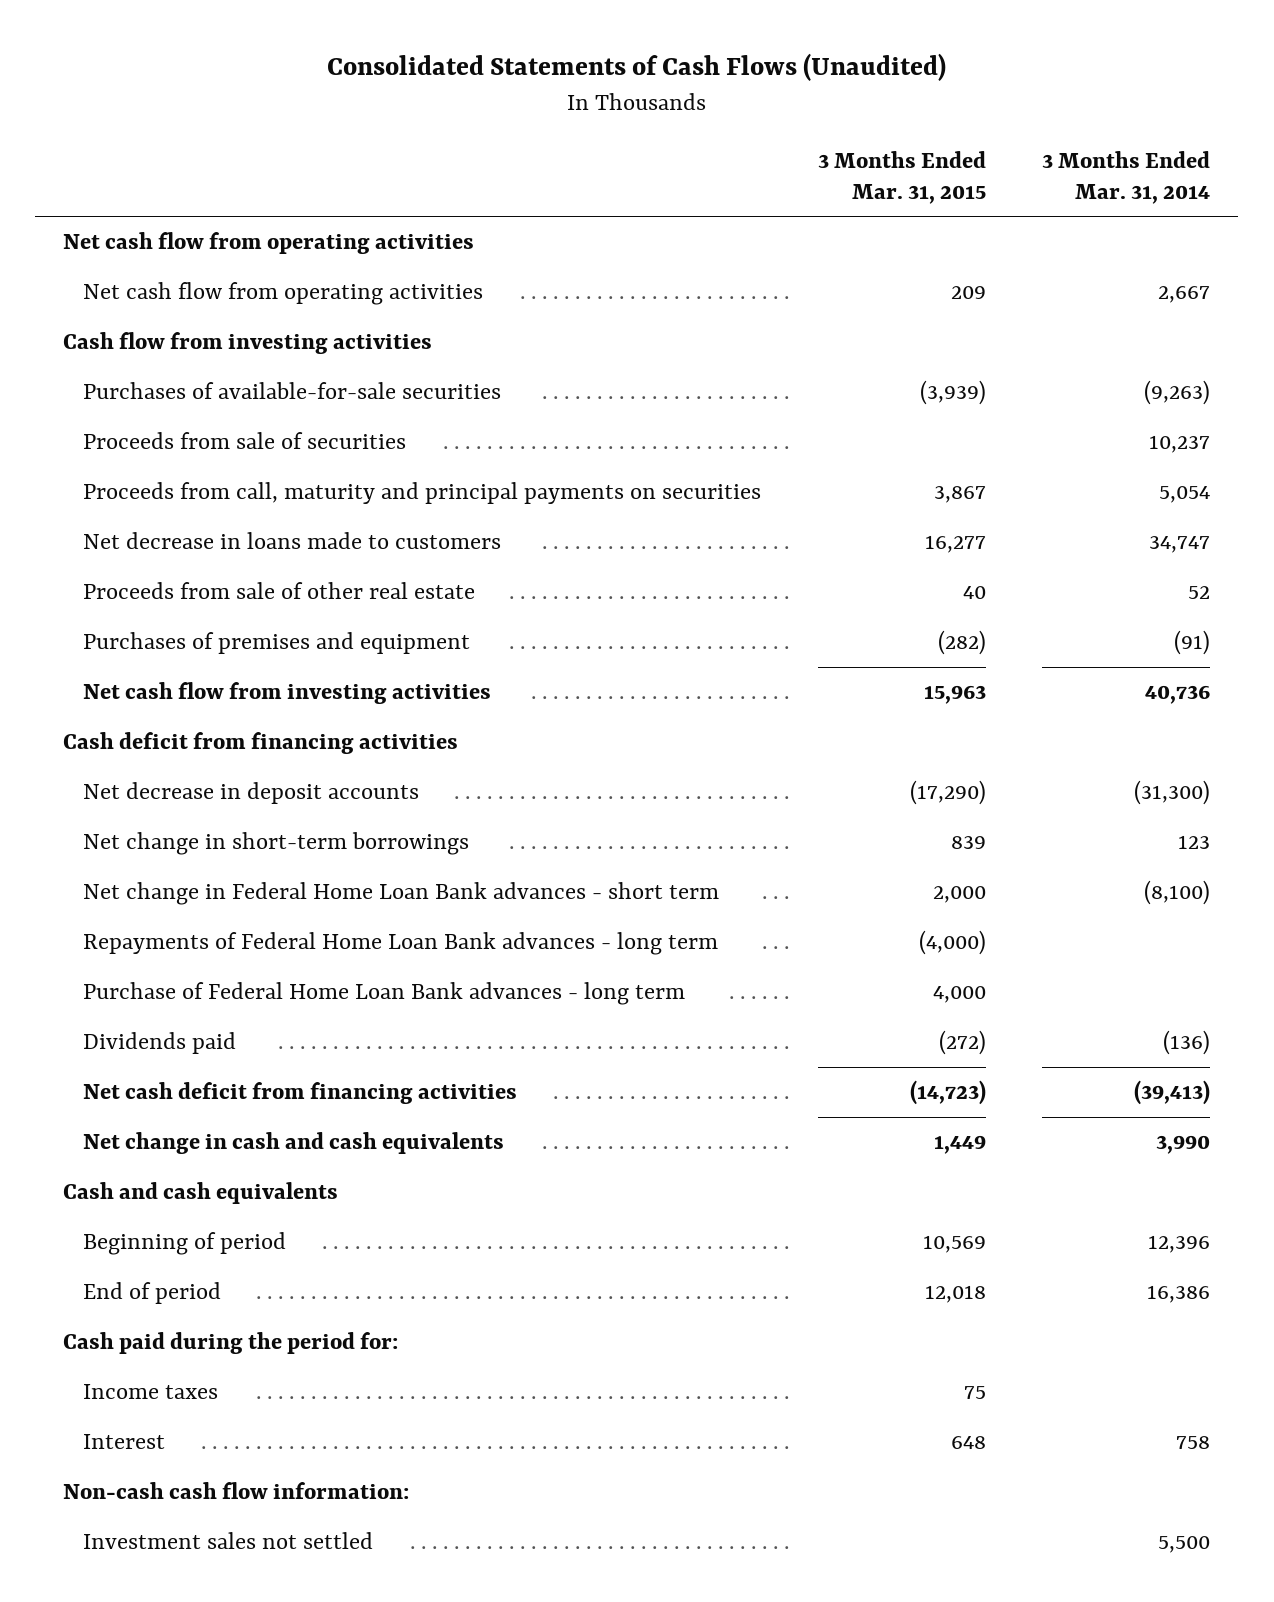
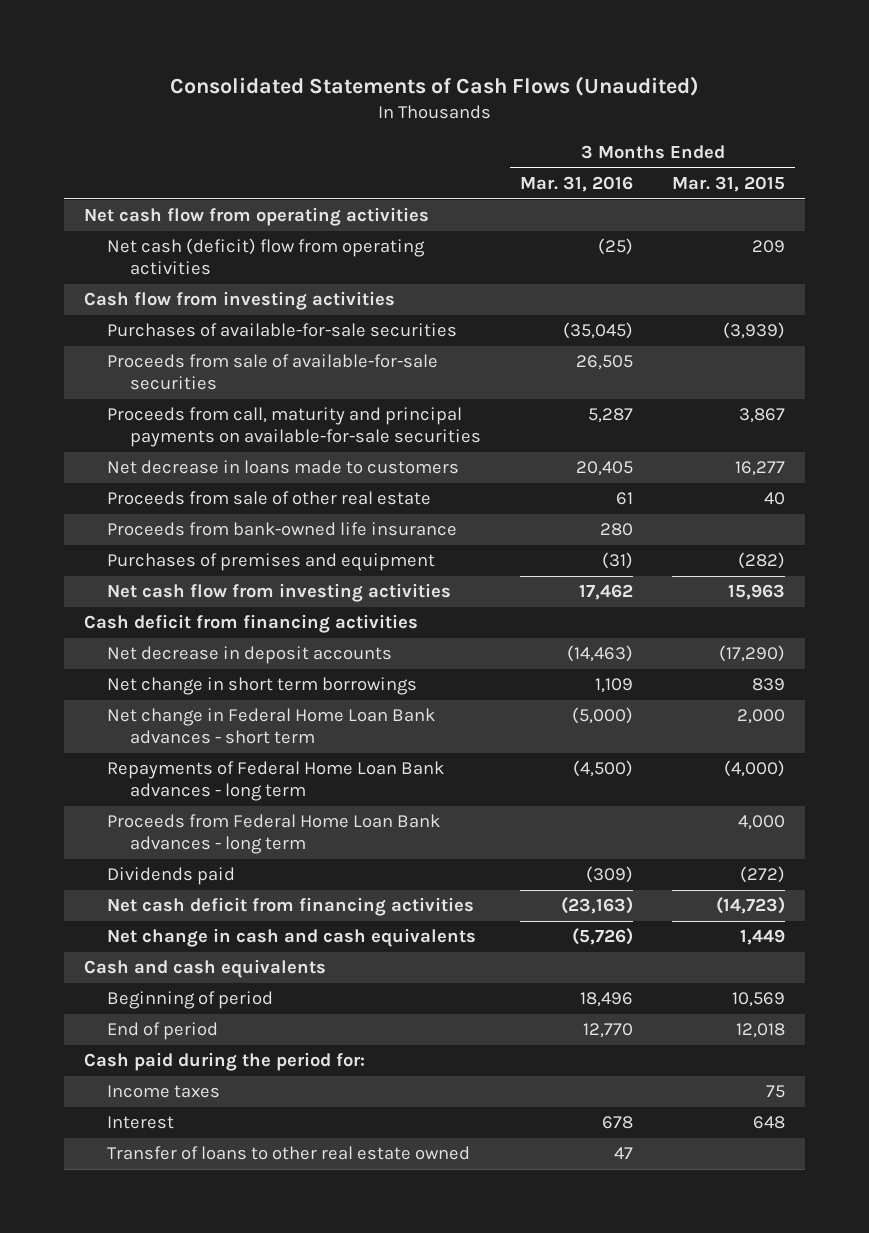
[1042,151,1211,204] 3 Months Ended Mar. 31, 2014 -> none
none -> [520,176,634,193] Mar. 31, 2016
[82,282,483,306] Net cash flow from operating activities -> [106,238,425,276] Net cash (deficit) flow from operating activities
[82,432,406,450] Proceeds from sale of securities -> [106,354,438,391] Proceeds from sale of available-for-sale securities
[82,482,761,505] Proceeds from call, maturity and principal payments on securities -> [106,407,482,448] Proceeds from call, maturity and principal payments on available-for-sale securities
none -> [106,522,457,537] Proceeds from bank-owned life insurance
[82,832,469,856] Net change in short-term borrowings -> [106,677,417,696] Net change in short term borrowings
[82,982,685,1006] Purchase of Federal Home Loan Bank advances - long term -> [106,814,440,855] Proceeds from Federal Home Loan Bank advances - long term
[63,1482,410,1500] Non-cash cash flow information: -> none
[82,1532,373,1550] Investment sales not settled -> none
none -> [106,1146,470,1161] Transfer of loans to other real estate owned

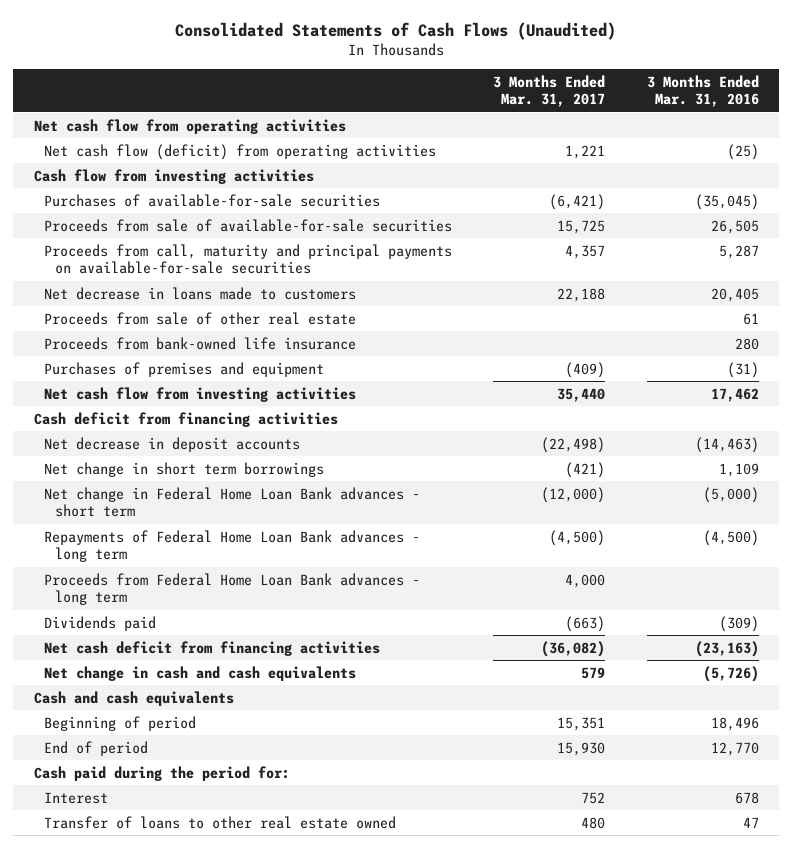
[672,176,786,193] Mar. 31, 2015 -> none
none -> [493,75,606,108] 3 Months Ended Mar. 31, 2017
[106,238,425,276] Net cash (deficit) flow from operating activities -> [44,143,437,160] Net cash flow (deficit) from operating activities
[106,1085,220,1099] Income taxes -> none

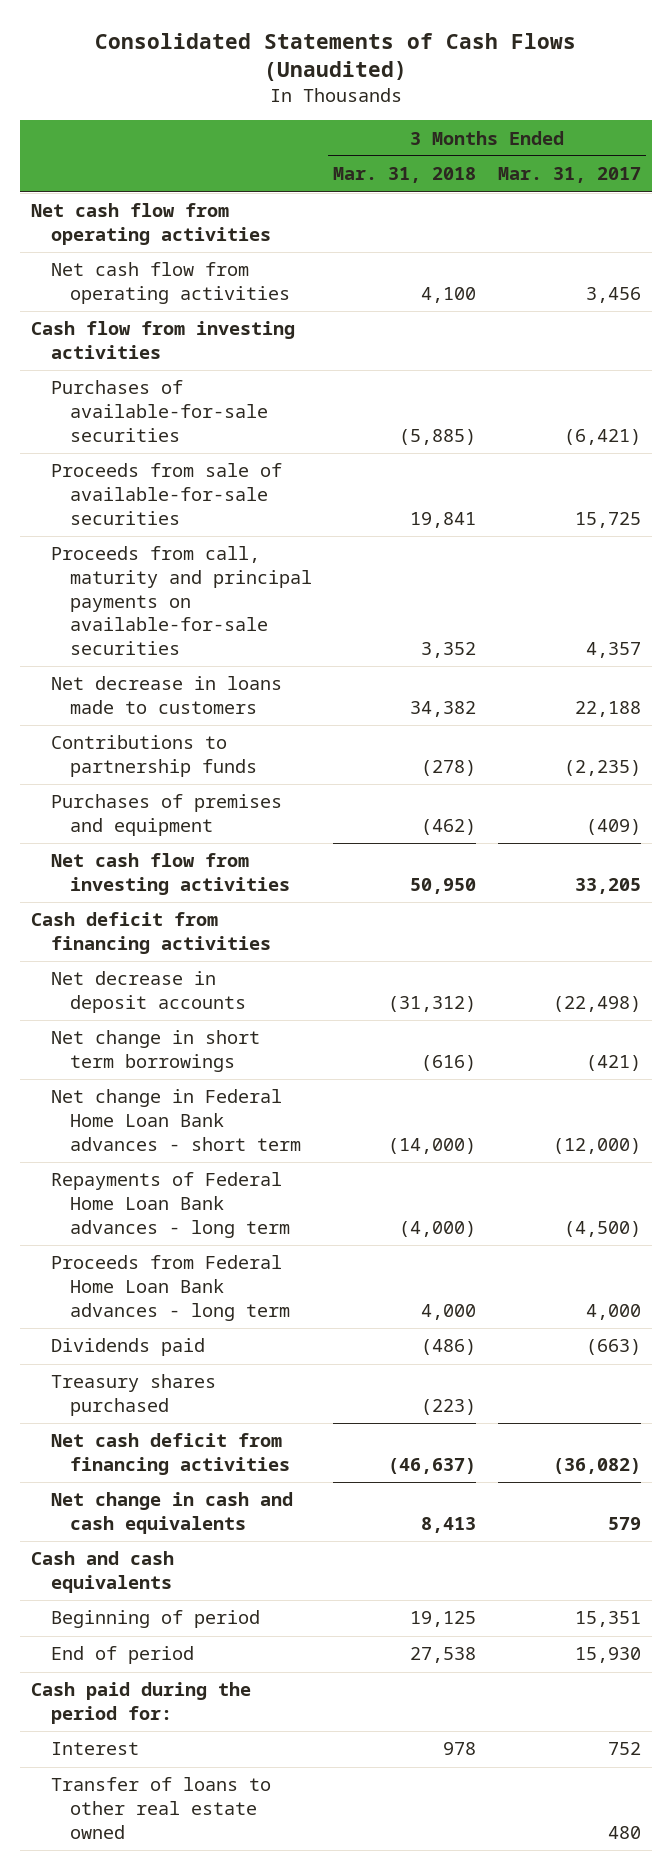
[646,75,759,108] 3 Months Ended Mar. 31, 2016 -> none
none -> [333,167,477,184] Mar. 31, 2018
[44,143,437,160] Net cash flow (deficit) from operating activities -> [50,262,290,305] Net cash flow from operating activities
[565,144,606,159] 1,221 -> [585,287,641,304] 3,456
[44,311,357,325] Proceeds from sale of other real estate -> none
[44,336,357,350] Proceeds from bank-owned life insurance -> none
none -> [50,735,257,778] Contributions to partnership funds
[557,387,606,402] 35,440 -> [574,878,641,895] 33,205
none -> [50,1374,216,1417] Treasury shares purchased

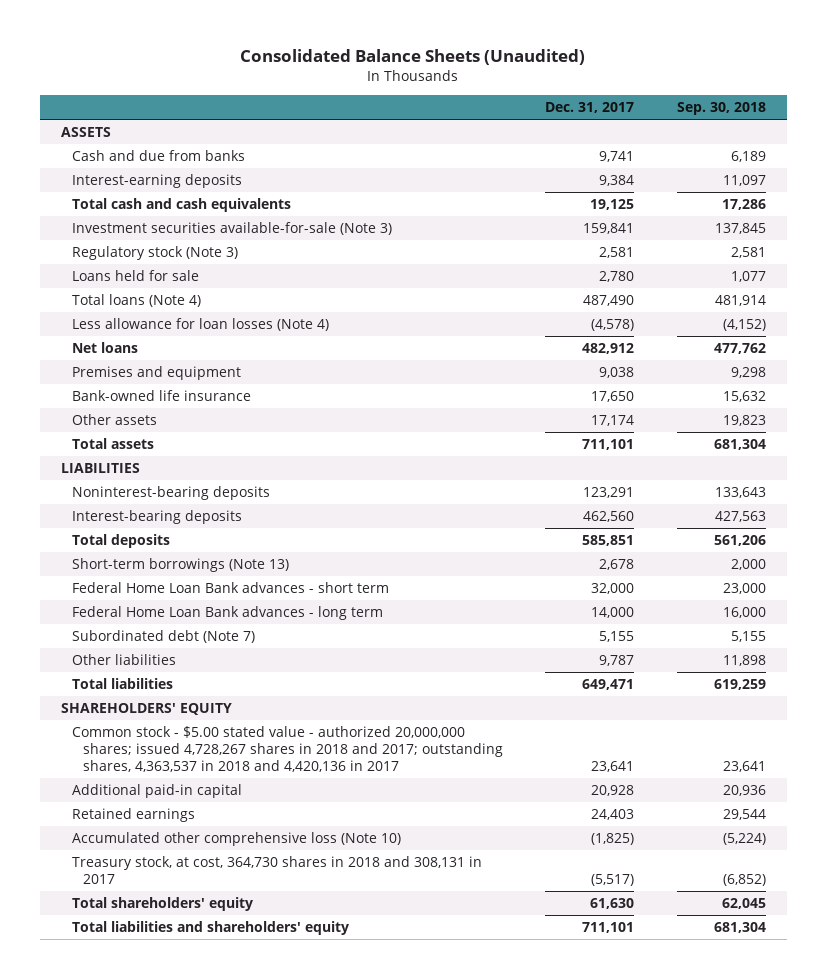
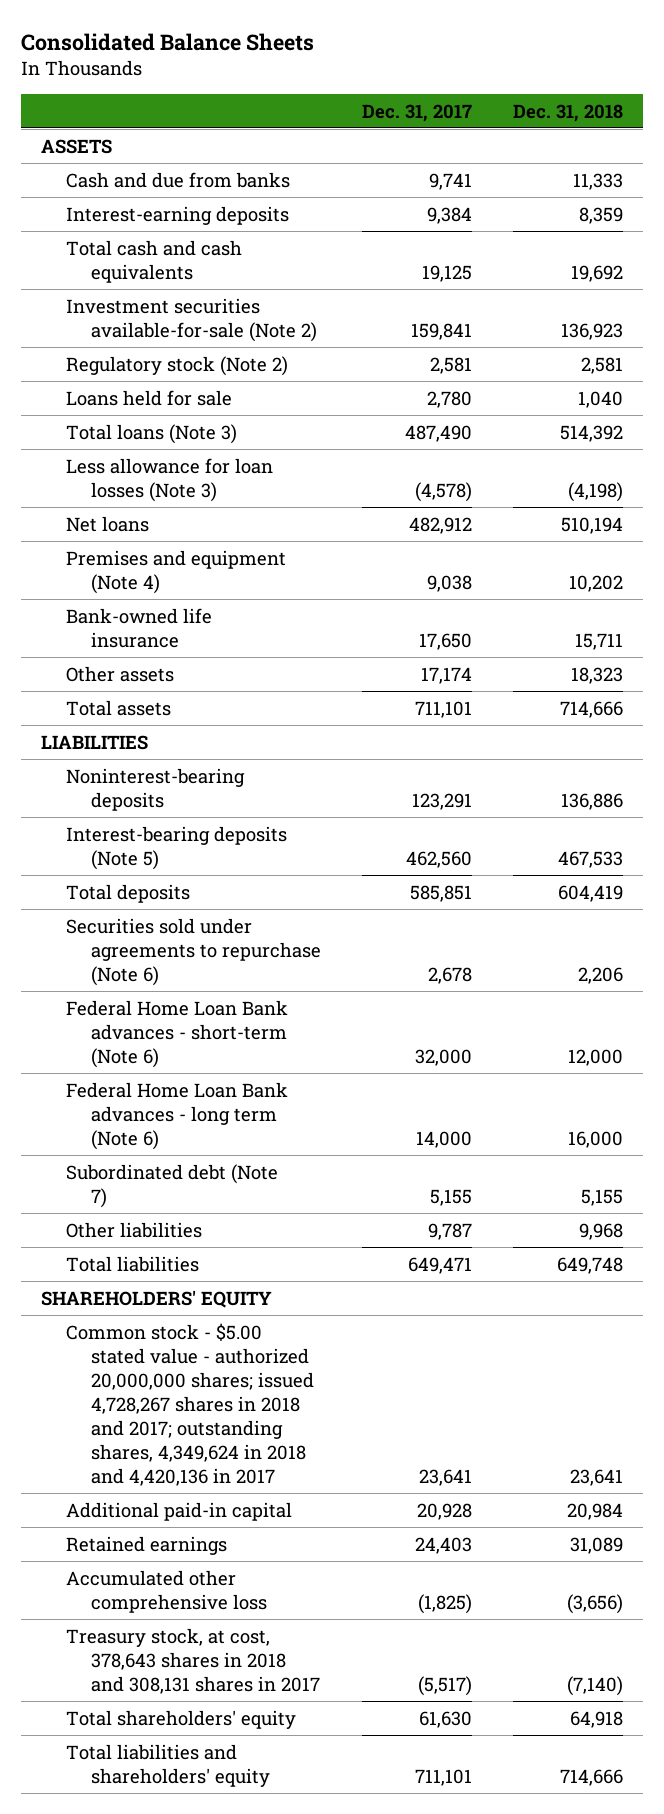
[240,48,586,65] Consolidated Balance Sheets (Unaudited) -> [20,32,314,51] Consolidated Balance Sheets
[676,102,766,116] Sep. 30, 2018 -> none
none -> [512,103,623,122] Dec. 31, 2018
[71,222,392,236] Investment securities available-for-sale (Note 3) -> [66,297,317,342] Investment securities available-for-sale (Note 2)
[71,246,238,261] Regulatory stock (Note 3) -> [66,355,289,376] Regulatory stock (Note 2)
[71,294,201,308] Total loans (Note 4) -> [66,423,238,444] Total loans (Note 3)
[71,318,329,332] Less allowance for loan losses (Note 4) -> [66,457,274,502] Less allowance for loan losses (Note 3)
[71,366,241,381] Premises and equipment -> [66,549,287,594] Premises and equipment (Note 4)
[71,510,242,525] Interest-bearing deposits -> [66,825,288,870] Interest-bearing deposits (Note 5)
[71,558,289,573] Short-term borrowings (Note 13) -> [66,917,321,986] Securities sold under agreements to repurchase (Note 6)
[71,582,389,594] Federal Home Loan Bank advances - short term -> [66,999,289,1068] Federal Home Loan Bank advances - short-term (Note 6)
[71,606,383,621] Federal Home Loan Bank advances - long term -> [66,1081,289,1150] Federal Home Loan Bank advances - long term (Note 6)
[71,726,503,772] Common stock - $5.00 stated value - authorized 20,000,000 shares; issued 4,728,267 shares in 2018 and 2017; outstanding shares, 4,363,537 in 2018 and 4,420,136 in 2017 -> [66,1322,314,1486] Common stock - $5.00 stated value - authorized 20,000,000 shares; issued 4,728,267 shares in 2018 and 2017; outstanding shares, 4,349,624 in 2018 and 4,420,136 in 2017
[71,832,401,847] Accumulated other comprehensive loss (Note 10) -> [66,1569,267,1613] Accumulated other comprehensive loss
[71,856,482,885] Treasury stock, at cost, 364,730 shares in 2018 and 308,131 in 2017 -> [66,1627,320,1694] Treasury stock, at cost, 378,643 shares in 2018 and 308,131 shares in 2017

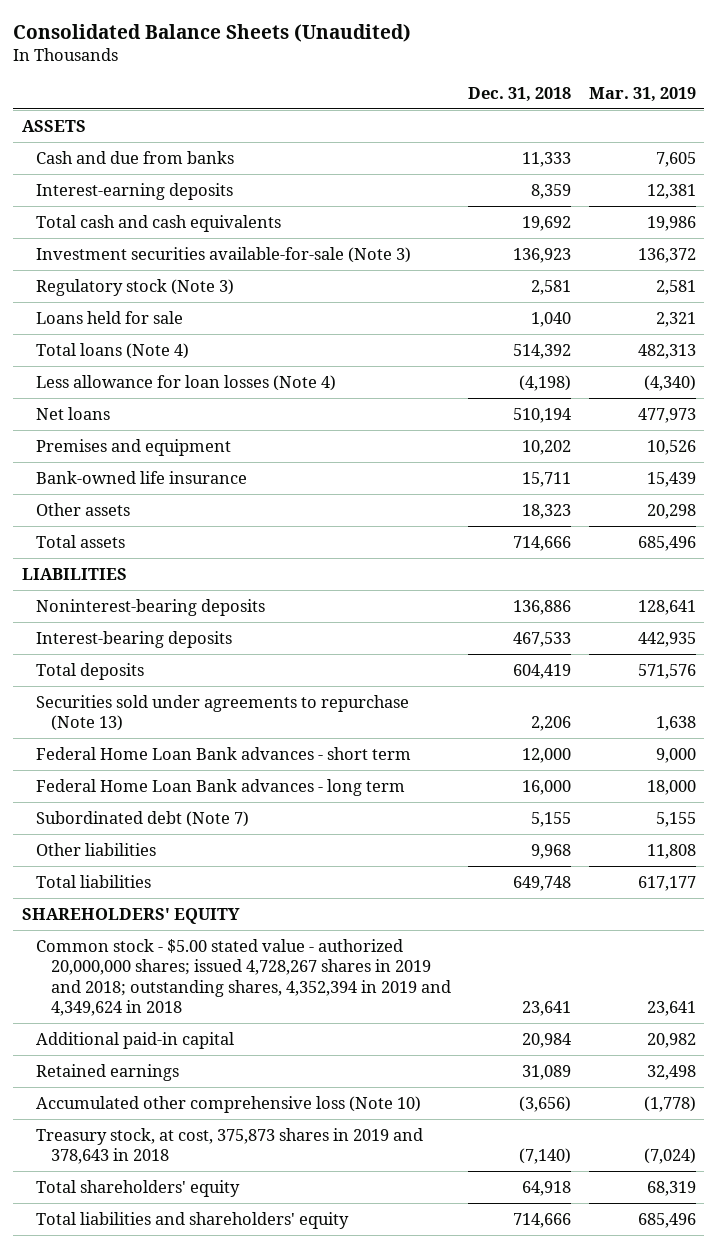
[20,32,314,51] Consolidated Balance Sheets -> [13,23,412,42] Consolidated Balance Sheets (Unaudited)
[361,103,472,122] Dec. 31, 2017 -> none
none -> [588,86,696,102] Mar. 31, 2019
[66,297,317,342] Investment securities available-for-sale (Note 2) -> [36,246,412,263] Investment securities available-for-sale (Note 3)
[66,355,289,376] Regulatory stock (Note 2) -> [36,278,235,296] Regulatory stock (Note 3)
[66,423,238,444] Total loans (Note 3) -> [36,342,190,359] Total loans (Note 4)
[66,457,274,502] Less allowance for loan losses (Note 3) -> [36,374,337,391] Less allowance for loan losses (Note 4)
[66,549,287,594] Premises and equipment (Note 4) -> [36,438,232,456] Premises and equipment
[66,825,288,870] Interest-bearing deposits (Note 5) -> [36,630,233,648] Interest-bearing deposits
[66,917,321,986] Securities sold under agreements to repurchase (Note 6) -> [36,694,410,732] Securities sold under agreements to repurchase (Note 13)
[66,999,289,1068] Federal Home Loan Bank advances - short-term (Note 6) -> [36,746,412,760] Federal Home Loan Bank advances - short term
[66,1081,289,1150] Federal Home Loan Bank advances - long term (Note 6) -> [36,778,406,796] Federal Home Loan Bank advances - long term
[66,1322,314,1486] Common stock - $5.00 stated value - authorized 20,000,000 shares; issued 4,728,267 shares in 2018 and 2017; outstanding shares, 4,349,624 in 2018 and 4,420,136 in 2017 -> [36,938,451,1017] Common stock - $5.00 stated value - authorized 20,000,000 shares; issued 4,728,267 shares in 2019 and 2018; outstanding shares, 4,352,394 in 2019 and 4,349,624 in 2018
[66,1569,267,1613] Accumulated other comprehensive loss -> [36,1095,422,1113] Accumulated other comprehensive loss (Note 10)
[66,1627,320,1694] Treasury stock, at cost, 378,643 shares in 2018 and 308,131 shares in 2017 -> [36,1127,424,1165] Treasury stock, at cost, 375,873 shares in 2019 and 378,643 in 2018

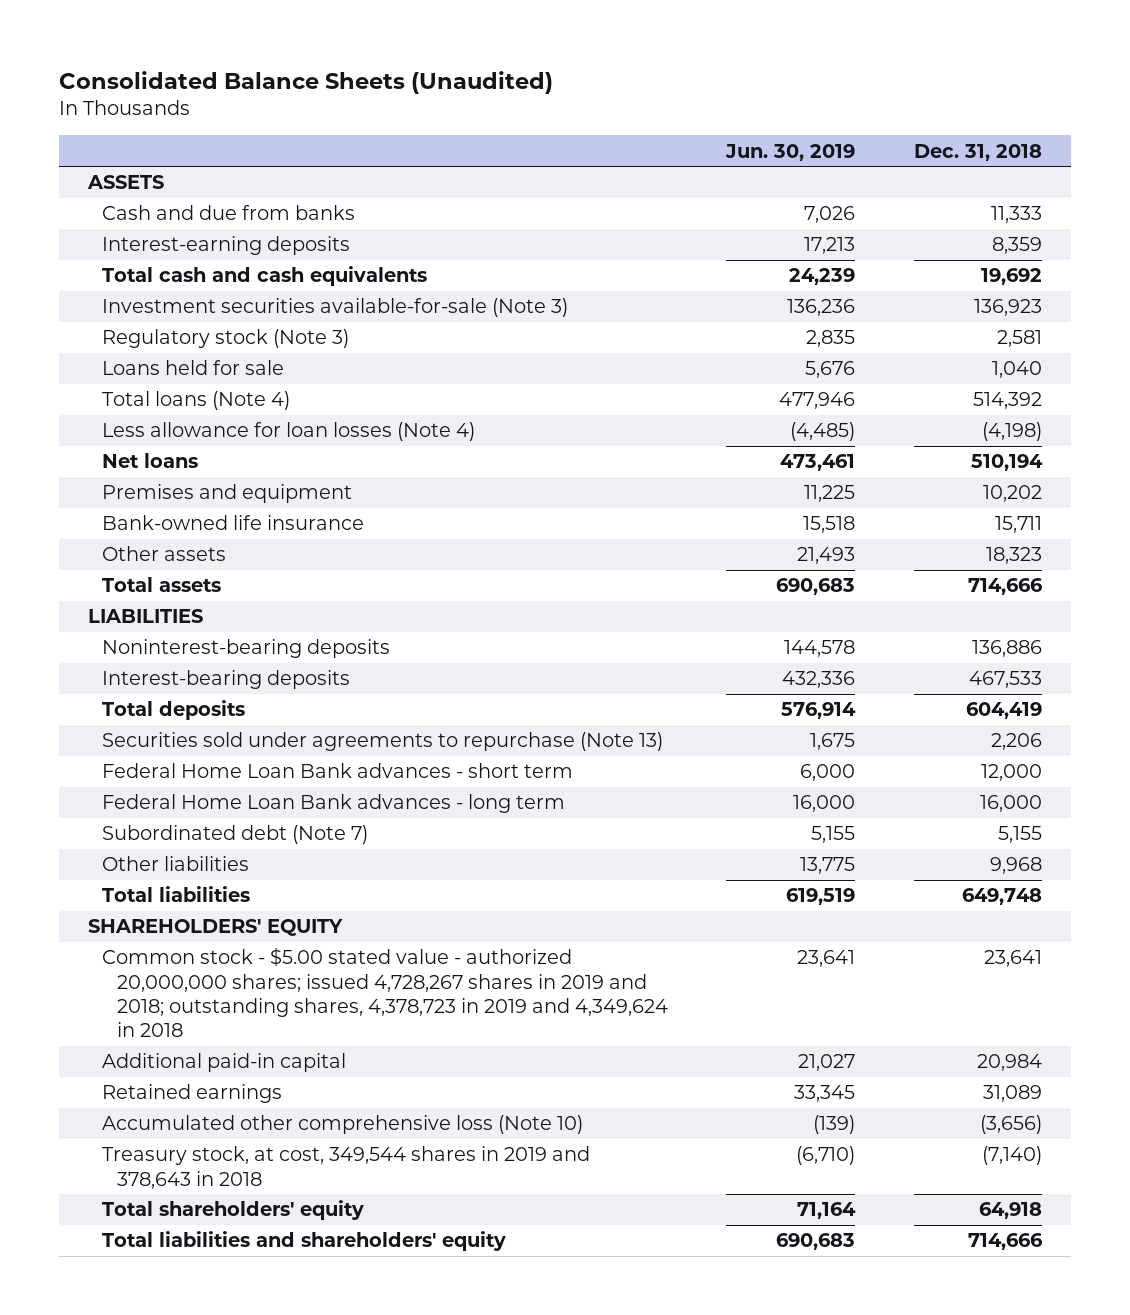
[588,86,696,102] Mar. 31, 2019 -> none
none -> [725,143,856,161] Jun. 30, 2019
[36,938,451,1017] Common stock - $5.00 stated value - authorized 20,000,000 shares; issued 4,728,267 shares in 2019 and 2018; outstanding shares, 4,352,394 in 2019 and 4,349,624 in 2018 -> [102,947,668,1037] Common stock - $5.00 stated value - authorized 20,000,000 shares; issued 4,728,267 shares in 2019 and 2018; outstanding shares, 4,378,723 in 2019 and 4,349,624 in 2018
[36,1127,424,1165] Treasury stock, at cost, 375,873 shares in 2019 and 378,643 in 2018 -> [102,1146,591,1189] Treasury stock, at cost, 349,544 shares in 2019 and 378,643 in 2018

